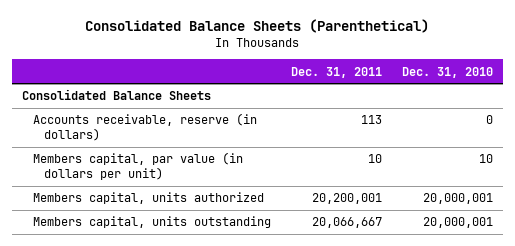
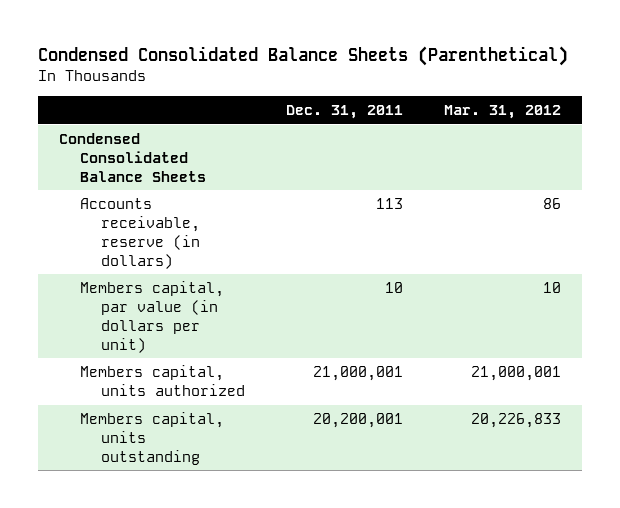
[85,18,430,33] Consolidated Balance Sheets (Parenthetical) -> [38,46,569,67] Condensed Consolidated Balance Sheets (Parenthetical)
[401,66,493,78] Dec. 31, 2010 -> none
none -> [444,104,562,119] Mar. 31, 2012
[22,89,212,101] Consolidated Balance Sheets -> [59,133,206,182] Condensed Consolidated Balance Sheets
[311,193,382,205] 20,200,001 -> [312,366,403,382] 21,000,001
[311,217,382,229] 20,066,667 -> [312,413,403,429] 20,200,001

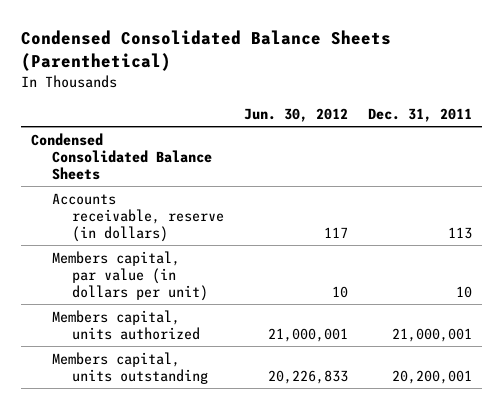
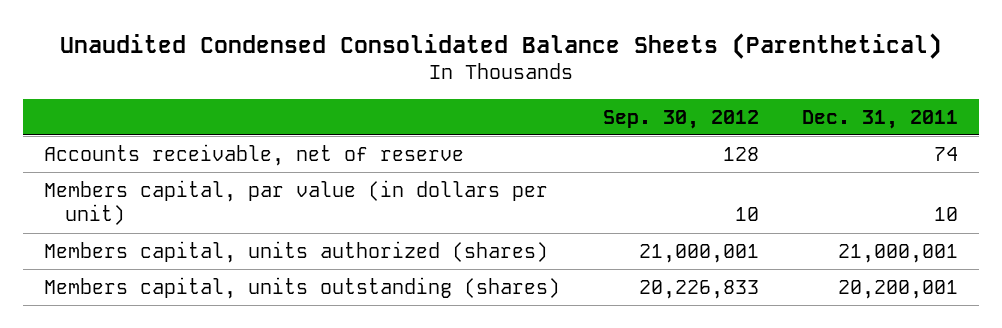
[21,29,392,71] Condensed Consolidated Balance Sheets (Parenthetical) -> [59,32,942,59] Unaudited Condensed Consolidated Balance Sheets (Parenthetical)
[243,107,348,122] Jun. 30, 2012 -> none
none -> [602,109,759,129] Sep. 30, 2012
[31,132,212,181] Condensed Consolidated Balance Sheets -> none
[51,192,224,243] Accounts receivable, reserve (in dollars) -> [44,143,465,166] Accounts receivable, net of reserve
[448,227,473,240] 113 -> [933,146,958,161] 74
[51,309,200,340] Members capital, units authorized -> [44,240,549,263] Members capital, units authorized (shares)
[51,351,208,384] Members capital, units outstanding -> [44,276,561,299] Members capital, units outstanding (shares)

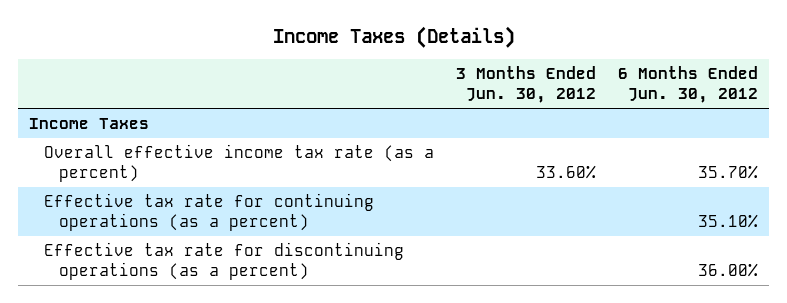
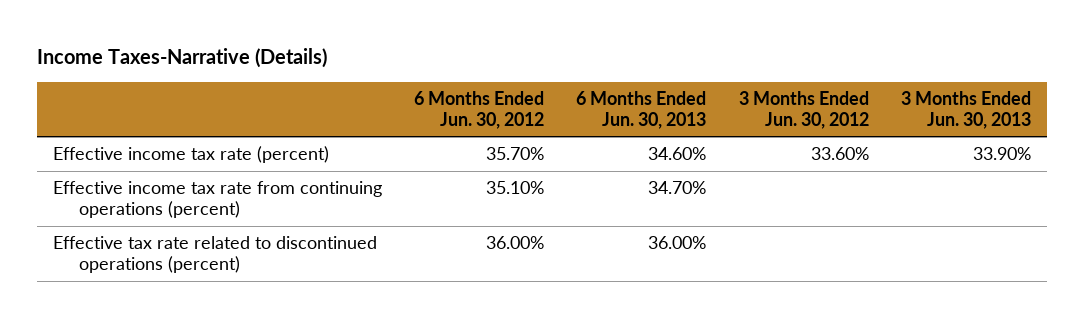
[272,25,515,48] Income Taxes (Details) -> [36,48,327,69] Income Taxes-Narrative (Details)
none -> [576,90,707,129] 6 Months Ended Jun. 30, 2013
none -> [901,90,1032,129] 3 Months Ended Jun. 30, 2013
[28,118,149,130] Income Taxes -> none
[43,242,404,281] Effective tax rate for discontinuing operations (as a percent) -> none
[43,144,434,183] Overall effective income tax rate (as a percent) -> [52,146,329,164] Effective income tax rate (percent)
[43,193,374,232] Effective tax rate for continuing operations (as a percent) -> [52,181,382,218] Effective income tax rate from continuing operations (percent)
none -> [52,236,377,273] Effective tax rate related to discontinued operations (percent)

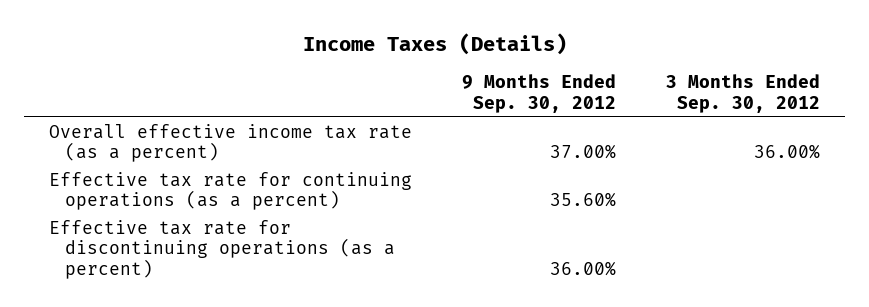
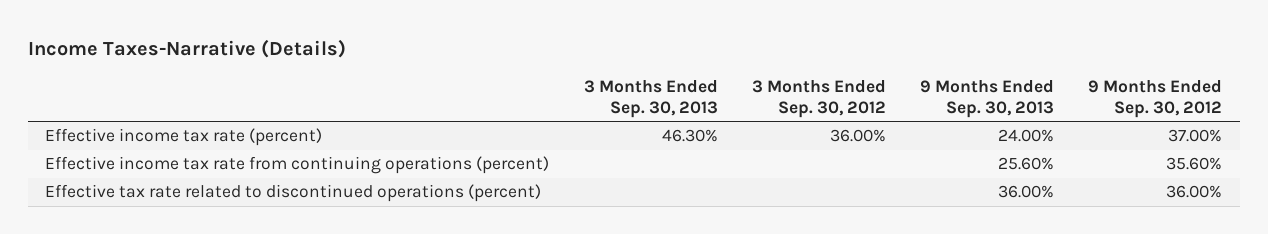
[302,33,567,56] Income Taxes (Details) -> [28,38,347,58] Income Taxes-Narrative (Details)
none -> [583,79,718,118] 3 Months Ended Sep. 30, 2013
none -> [920,79,1055,118] 9 Months Ended Sep. 30, 2013
[49,219,396,279] Effective tax rate for discontinuing operations (as a percent) -> none
[49,123,413,163] Overall effective income tax rate (as a percent) -> [45,128,323,147] Effective income tax rate (percent)
[49,171,413,211] Effective tax rate for continuing operations (as a percent) -> [45,156,550,175] Effective income tax rate from continuing operations (percent)
none -> [45,184,542,203] Effective tax rate related to discontinued operations (percent)

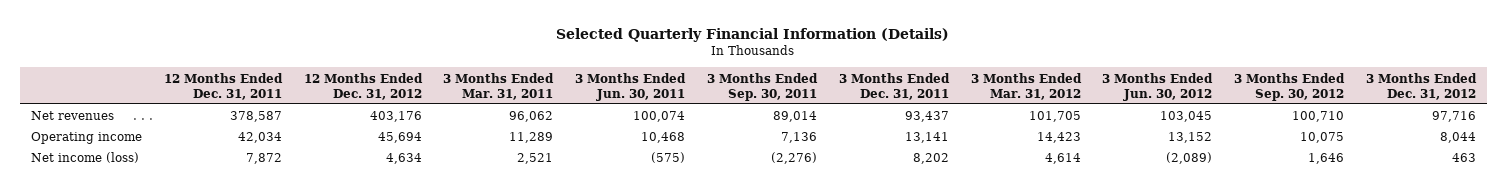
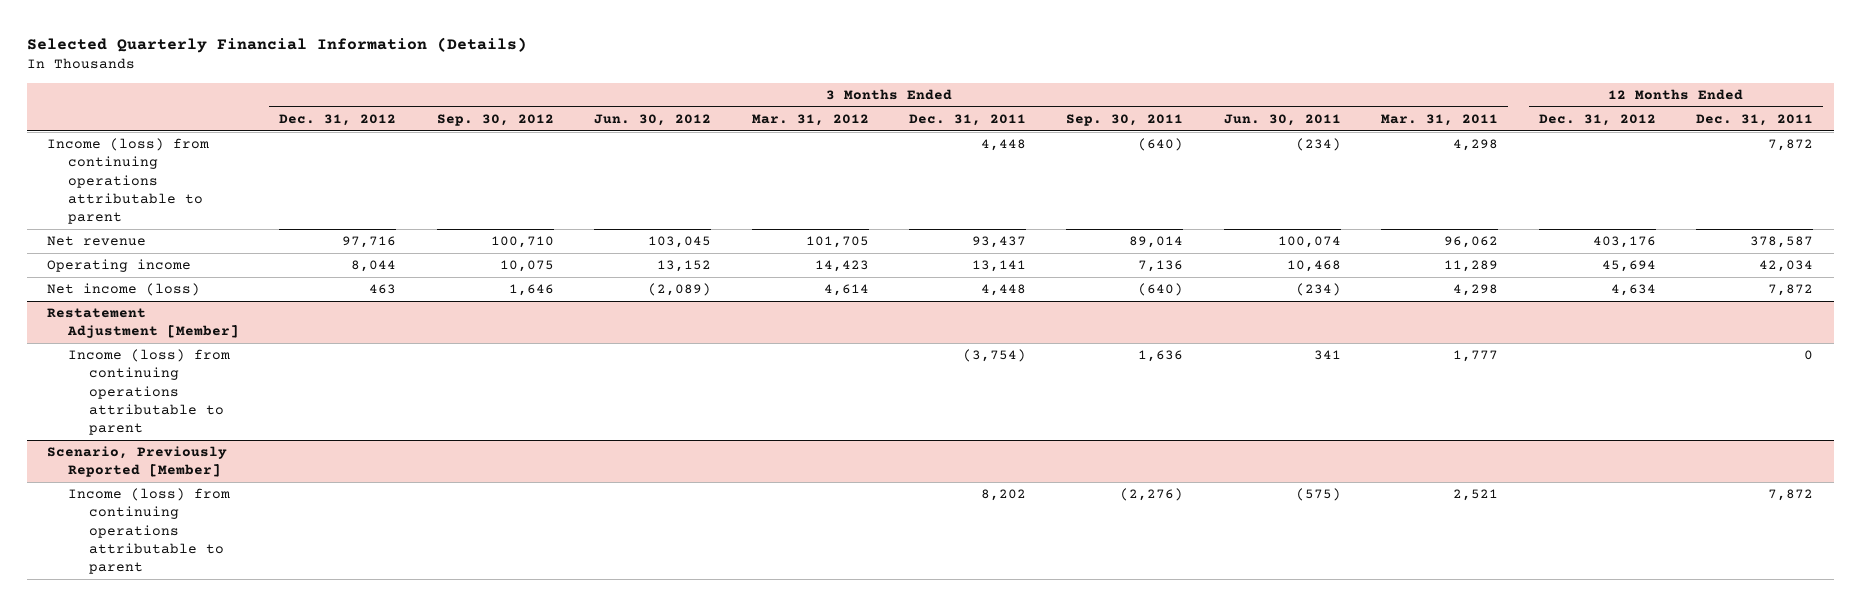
none -> [47,138,210,225] Income (loss) from continuing operations attributable to parent
[31,111,115,121] Net revenues -> [47,236,147,247] Net revenue
[517,153,554,165] 2,521 -> [1453,284,1499,297] 4,298
[651,152,686,164] (575) -> [1295,283,1341,297] (234)
[770,152,817,165] (2,276) -> [1138,283,1184,297] (640)
[912,153,949,165] 8,202 -> [981,284,1027,297] 4,448
none -> [47,308,239,339] Restatement Adjustment [Member]
none -> [67,349,230,436] Income (loss) from continuing operations attributable to parent
none -> [47,446,228,478] Scenario, Previously Reported [Member]
none -> [67,488,230,575] Income (loss) from continuing operations attributable to parent

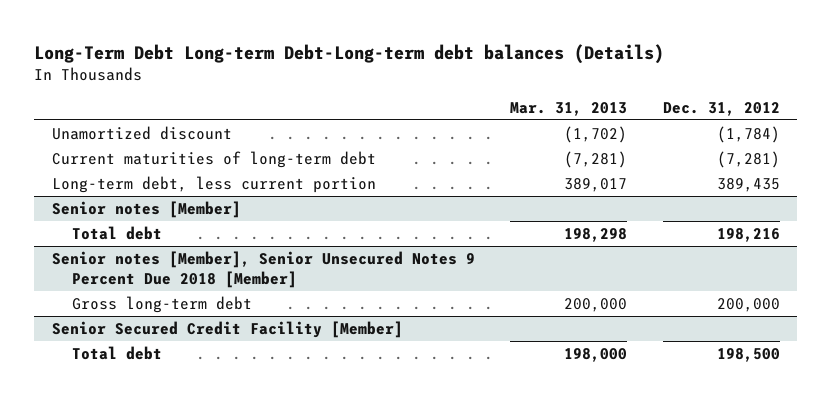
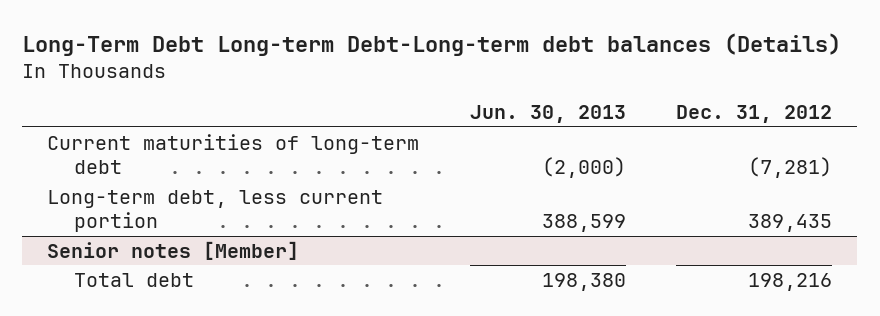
[510,102,628,117] Mar. 31, 2013 -> none
none -> [469,105,626,124] Jun. 30, 2013
[51,125,232,140] Unamortized discount -> none
[51,250,475,289] Senior notes [Member], Senior Unsecured Notes 9 Percent Due 2018 [Member] -> none
[71,295,252,313] Gross long-term debt -> none
[51,320,403,338] Senior Secured Credit Facility [Member] -> none
[71,345,162,360] Total debt -> none

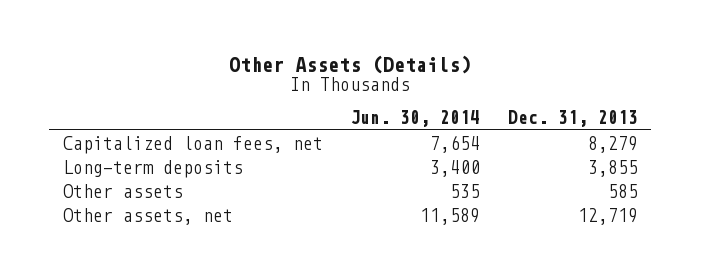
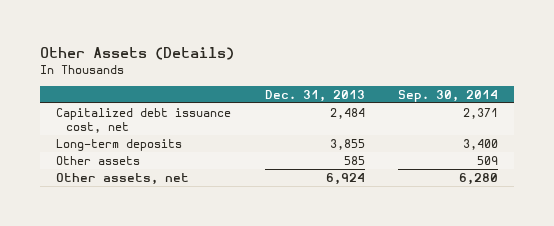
[350,110,481,128] Jun. 30, 2014 -> none
none -> [397,89,498,102] Sep. 30, 2014
[62,135,323,154] Capitalized loan fees, net -> none
none -> [56,108,232,134] Capitalized debt issuance cost, net
[577,207,638,225] 12,719 -> [325,173,365,186] 6,924

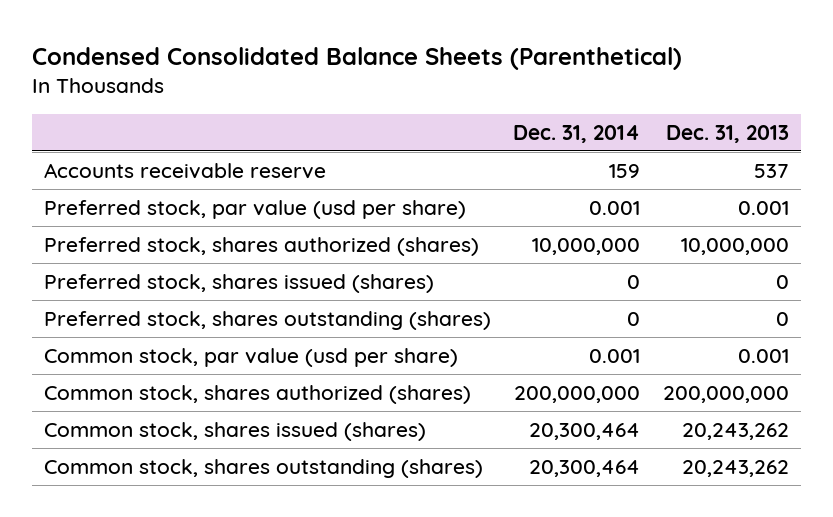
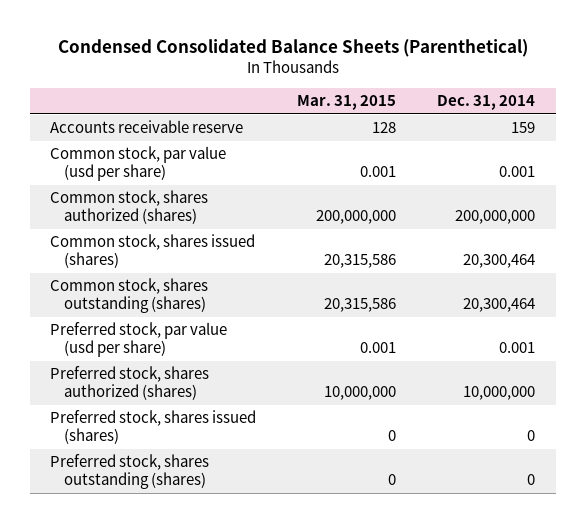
[666,125,790,144] Dec. 31, 2013 -> none
none -> [297,95,397,111] Mar. 31, 2015
[43,199,466,219] Preferred stock, par value (usd per share) -> [50,322,228,357] Preferred stock, par value (usd per share)
[43,236,479,256] Preferred stock, shares authorized (shares) -> [50,366,210,400] Preferred stock, shares authorized (shares)
[43,273,434,293] Preferred stock, shares issued (shares) -> [50,410,257,444] Preferred stock, shares issued (shares)
[43,310,491,330] Preferred stock, shares outstanding (shares) -> [50,454,210,489] Preferred stock, shares outstanding (shares)

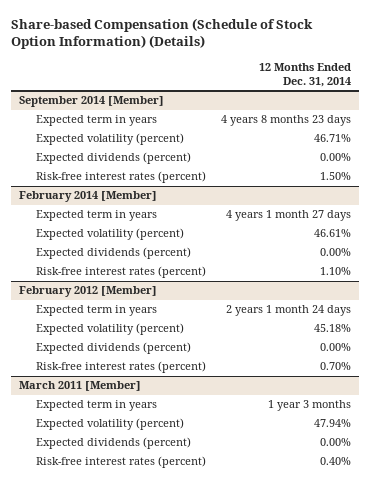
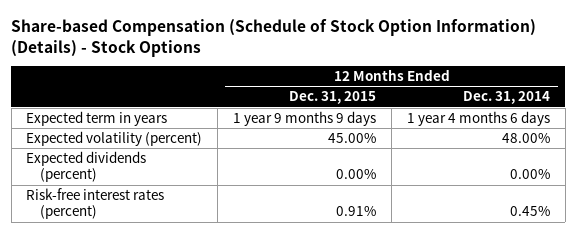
[11,17,314,50] Share-based Compensation (Schedule of Stock Option Information) (Details) -> [11,18,537,57] Share-based Compensation (Schedule of Stock Option Information) (Details) - Stock Options
none -> [289,91,377,105] Dec. 31, 2015
[19,96,165,108] September 2014 [Member] -> none
[35,152,191,165] Expected dividends (percent) -> none
[35,171,206,184] Risk-free interest rates (percent) -> none
[19,191,158,203] February 2014 [Member] -> none
[35,210,157,222] Expected term in years -> none
[35,228,184,241] Expected volatility (percent) -> none
[35,247,191,260] Expected dividends (percent) -> none
[35,266,206,279] Risk-free interest rates (percent) -> none
[19,286,158,298] February 2012 [Member] -> none
[35,305,157,317] Expected term in years -> none
[35,323,184,336] Expected volatility (percent) -> none
[35,342,191,355] Expected dividends (percent) -> none
[35,361,206,374] Risk-free interest rates (percent) -> none
[19,381,142,392] March 2011 [Member] -> none
[35,400,157,412] Expected term in years -> none
[35,418,184,431] Expected volatility (percent) -> none
[221,115,352,127] 4 years 8 months 23 days -> [406,111,550,127] 1 year 4 months 6 days
[314,134,352,143] 46.71% -> [501,133,550,144] 48.00%
[320,457,352,466] 0.40% -> [509,206,550,217] 0.45%

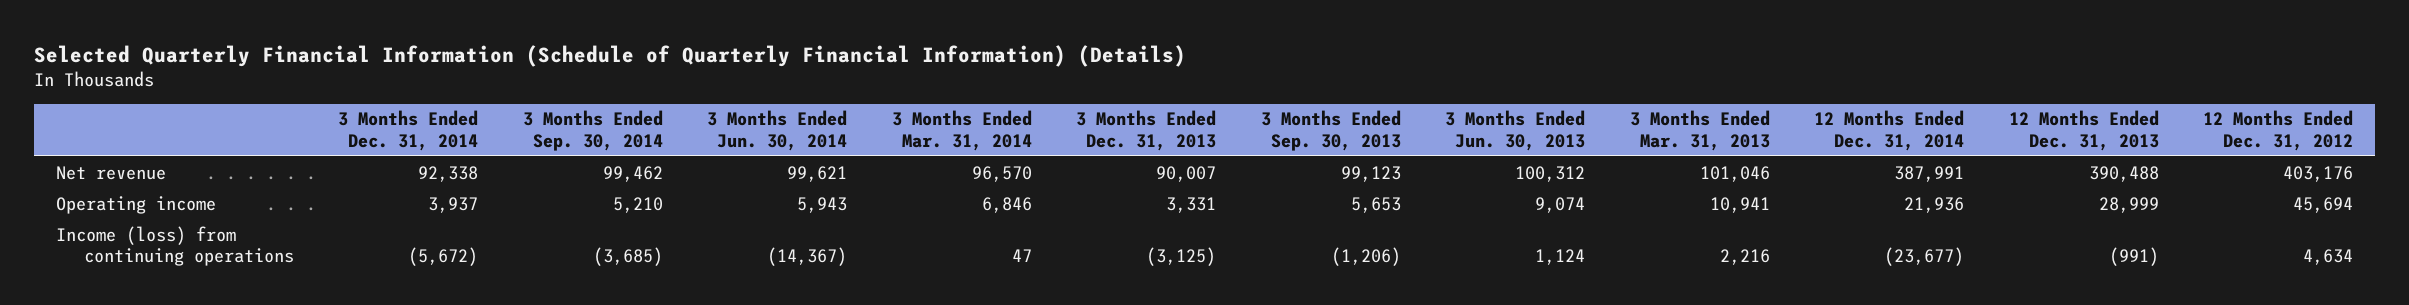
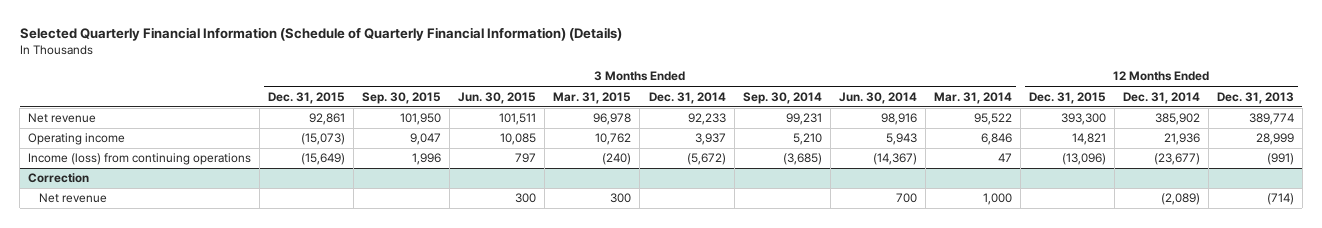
[1076,110,1217,151] 3 Months Ended Dec. 31, 2013 -> none
[1260,110,1401,151] 3 Months Ended Sep. 30, 2013 -> none
[1445,110,1586,151] 3 Months Ended Jun. 30, 2013 -> none
[1629,110,1770,151] 3 Months Ended Mar. 31, 2013 -> none
[2202,110,2353,151] 12 Months Ended Dec. 31, 2012 -> none
none -> [268,91,346,104] Dec. 31, 2015
none -> [362,91,442,104] Sep. 30, 2015
none -> [458,91,537,104] Jun. 30, 2015
none -> [553,91,632,104] Mar. 31, 2015
none -> [1028,91,1106,104] Dec. 31, 2015
[418,165,479,182] 92,338 -> [687,113,726,126] 92,233
[602,165,663,182] 99,462 -> [785,113,822,126] 99,231
[787,165,848,182] 99,621 -> [880,113,917,126] 98,916
[971,165,1032,182] 96,570 -> [973,113,1012,126] 95,522
[1894,165,1965,182] 387,991 -> [1154,113,1200,126] 385,902
[2088,165,2159,182] 390,488 -> [1248,113,1294,126] 389,774
none -> [28,173,90,184] Correction
none -> [39,193,108,204] Net revenue

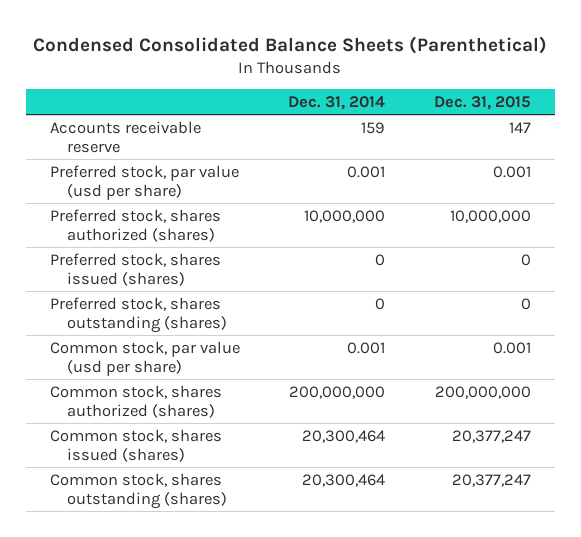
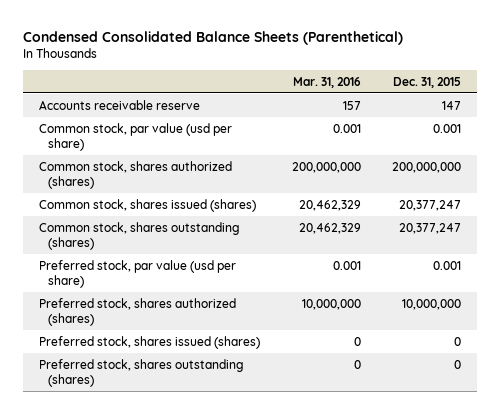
[288,95,386,110] Dec. 31, 2014 -> none
none -> [292,76,361,88] Mar. 31, 2016
[49,164,239,201] Preferred stock, par value (usd per share) -> [38,259,236,289] Preferred stock, par value (usd per share)
[49,208,221,243] Preferred stock, shares authorized (shares) -> [38,297,236,327] Preferred stock, shares authorized (shares)
[49,252,221,287] Preferred stock, shares issued (shares) -> [38,335,260,349] Preferred stock, shares issued (shares)
[49,296,228,334] Preferred stock, shares outstanding (shares) -> [38,358,244,388] Preferred stock, shares outstanding (shares)

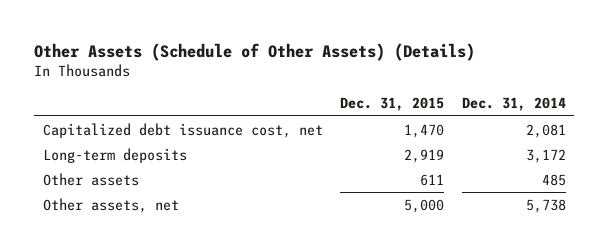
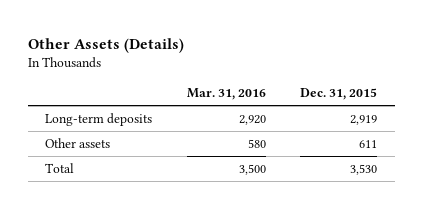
[34,42,476,61] Other Assets (Schedule of Other Assets) (Details) -> [27,37,184,53] Other Assets (Details)
[461,97,566,112] Dec. 31, 2014 -> none
none -> [186,88,266,101] Mar. 31, 2016
[42,122,323,138] Capitalized debt issuance cost, net -> none
[42,197,179,213] Other assets, net -> none
none -> [44,162,74,173] Total

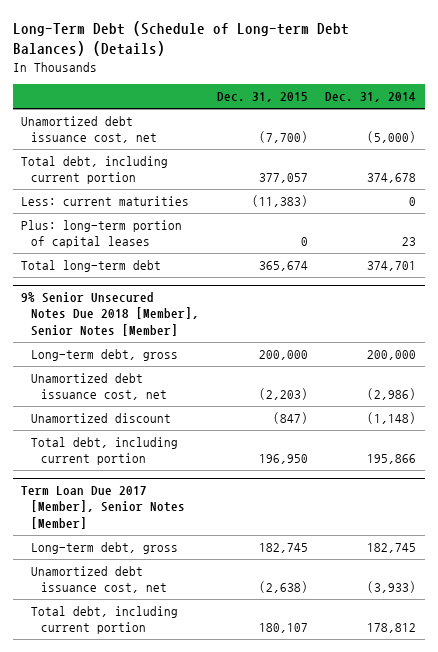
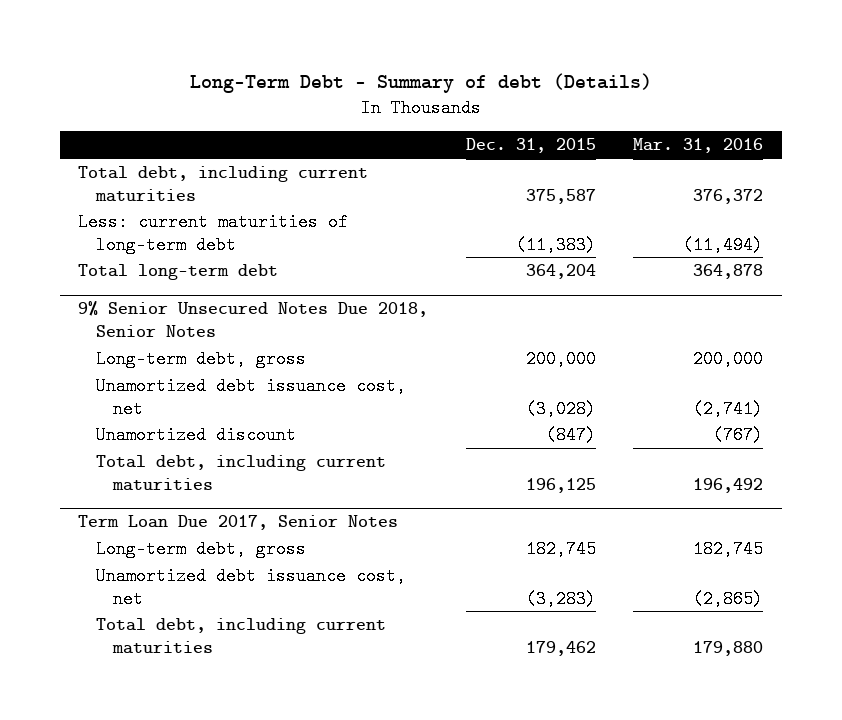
[12,20,349,57] Long-Term Debt (Schedule of Long-term Debt Balances) (Details) -> [189,73,652,94] Long-Term Debt - Summary of debt (Details)
[325,92,417,103] Dec. 31, 2014 -> none
none -> [633,138,764,154] Mar. 31, 2016
[21,116,158,144] Unamortized debt issuance cost, net -> none
[21,220,183,249] Plus: long-term portion of capital leases -> none
[21,156,169,185] Total debt, including current portion -> [78,166,369,202] Total debt, including current maturities
[258,173,308,184] 377,057 -> [525,188,596,204] 375,587
[21,196,190,207] Less: current maturities -> [78,213,349,254] Less: current maturities of long-term debt
[258,261,308,272] 365,674 -> [525,264,596,280] 364,204
[21,292,200,336] 9% Senior Unsecured Notes Due 2018 [Member], Senior Notes [Member] -> [78,301,429,337] 9% Senior Unsecured Notes Due 2018, Senior Notes
[258,388,308,401] (2,203) -> [525,399,596,418] (3,028)
[31,437,179,466] Total debt, including current portion -> [95,455,386,491] Total debt, including current maturities
[258,454,308,465] 196,950 -> [525,477,596,493] 196,125
[21,486,186,529] Term Loan Due 2017 [Member], Senior Notes [Member] -> [78,515,399,531] Term Loan Due 2017, Senior Notes
[258,581,308,594] (2,638) -> [525,589,596,608] (3,283)
[31,606,179,635] Total debt, including current portion -> [95,618,386,654] Total debt, including current maturities
[258,623,308,634] 180,107 -> [525,640,596,656] 179,462

